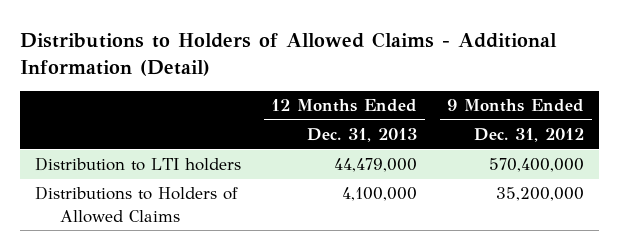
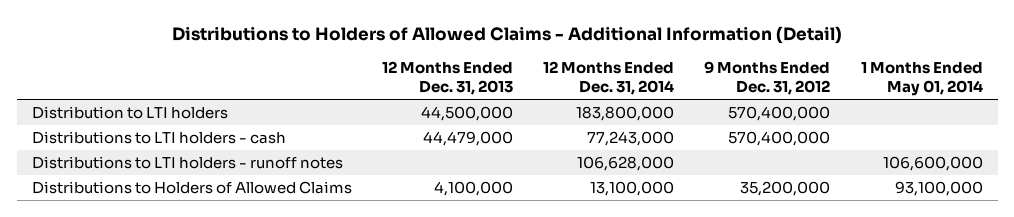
none -> [543,60,675,95] 12 Months Ended Dec. 31, 2014
none -> [860,61,983,96] 1 Months Ended May 01, 2014
[334,158,418,173] 44,479,000 -> [421,106,514,122] 44,500,000
none -> [31,131,286,145] Distributions to LTI holders - cash
none -> [31,156,343,170] Distributions to LTI holders - runoff notes

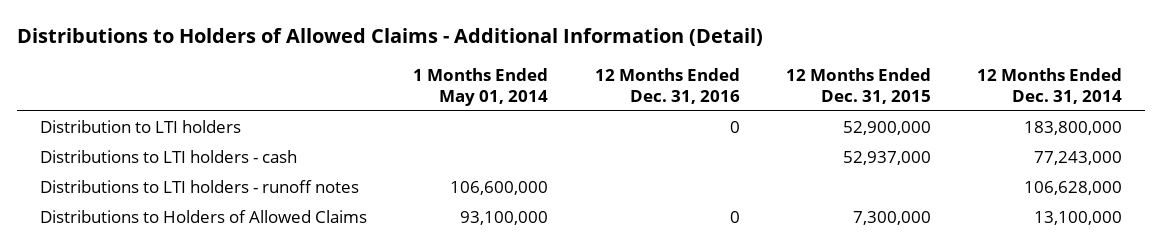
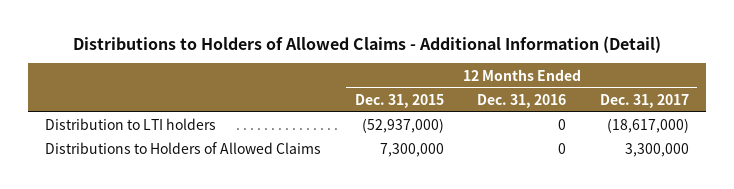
[413,67,549,106] 1 Months Ended May 01, 2014 -> none
[977,67,1123,104] 12 Months Ended Dec. 31, 2014 -> none
none -> [599,93,689,108] Dec. 31, 2017
[40,149,298,163] Distributions to LTI holders - cash -> none
[40,179,360,193] Distributions to LTI holders - runoff notes -> none
[843,120,932,135] 52,900,000 -> [361,118,444,134] (52,937,000)

